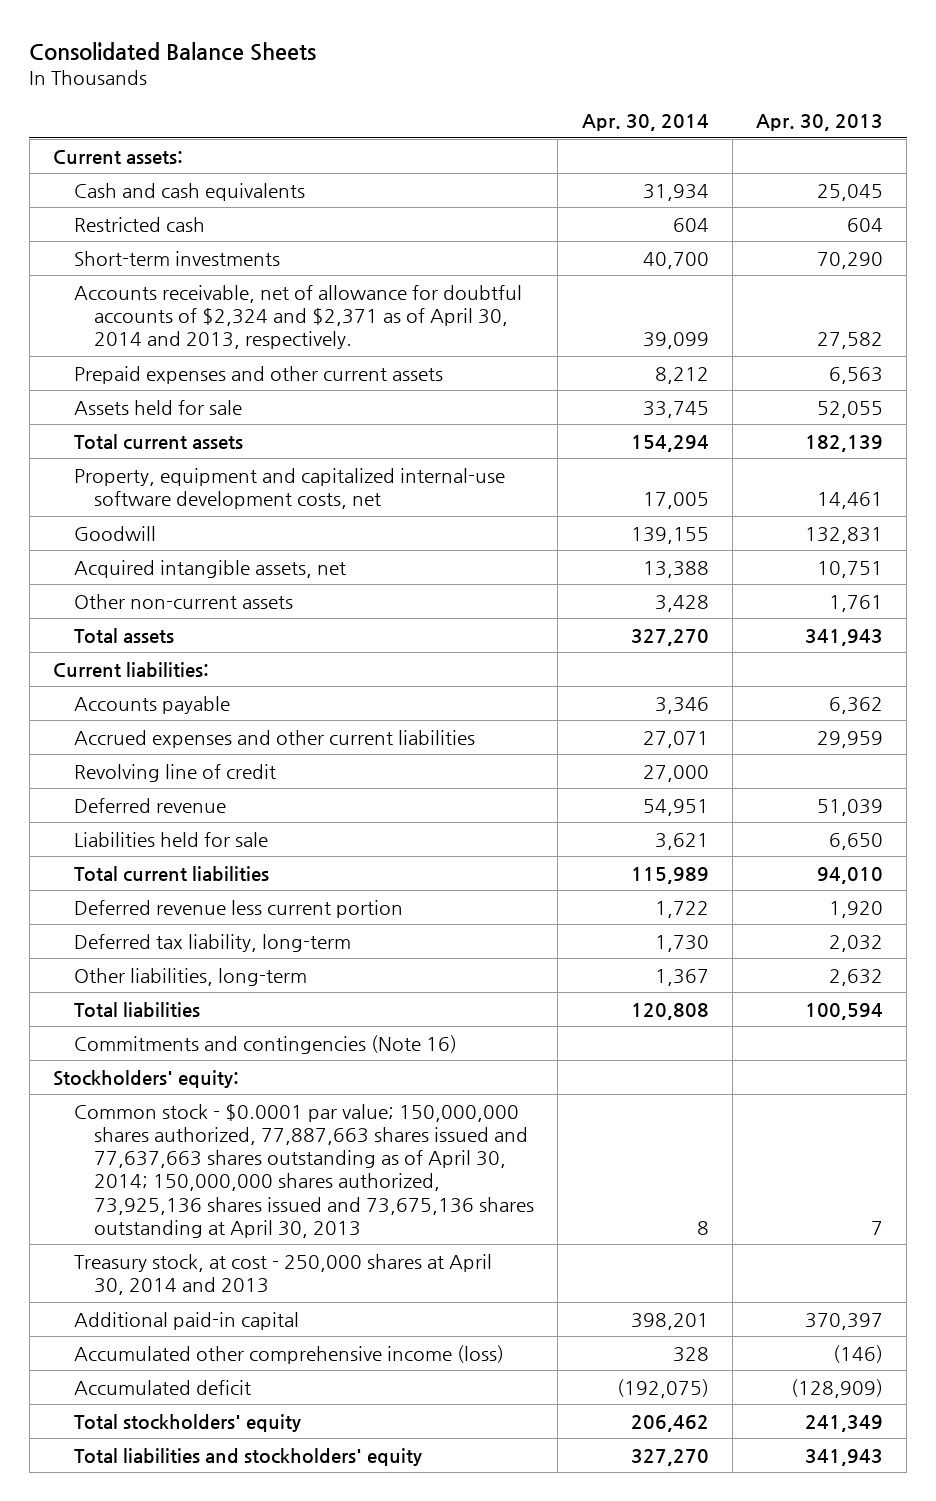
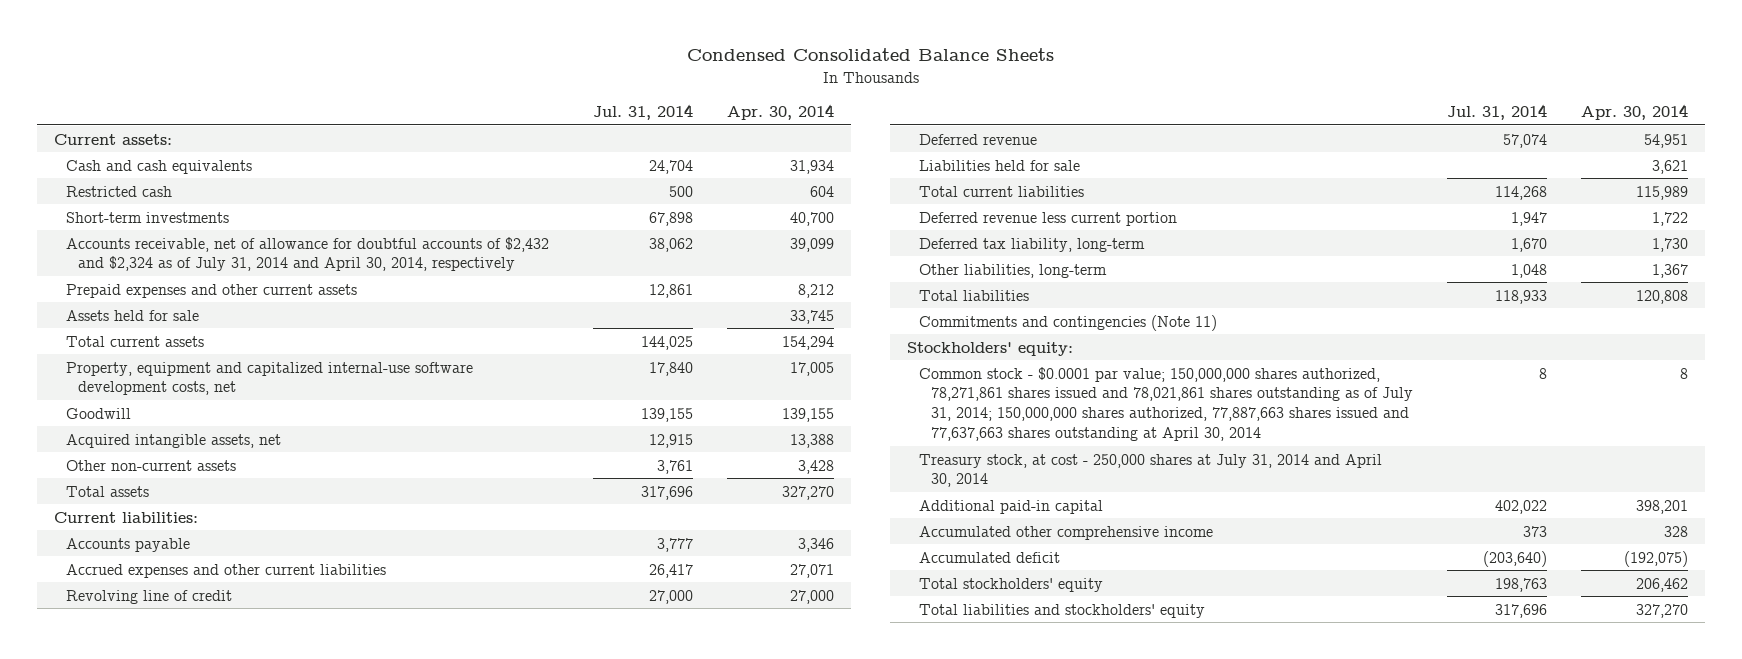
[29,41,317,61] Consolidated Balance Sheets -> [686,48,1054,62] Condensed Consolidated Balance Sheets
[756,113,884,131] Apr. 30, 2013 -> none
none -> [593,103,694,120] Jul. 31, 2014
[73,284,522,350] Accounts receivable, net of allowance for doubtful accounts of $2,324 and $2,371 as of April 30, 2014 and 2013, respectively. -> [65,236,549,272] Accounts receivable, net of allowance for doubtful accounts of $2,432 and $2,324 as of July 31, 2014 and April 30, 2014, respectively
[73,1034,457,1054] Commitments and contingencies (Note 16) -> [919,314,1218,331] Commitments and contingencies (Note 11)
[73,1103,535,1238] Common stock - $0.0001 par value; 150,000,000 shares authorized, 77,887,663 shares issued and 77,637,663 shares outstanding as of April 30, 2014; 150,000,000 shares authorized, 73,925,136 shares issued and 73,675,136 shares outstanding at April 30, 2013 -> [919,366,1413,442] Common stock - $0.0001 par value; 150,000,000 shares authorized, 78,271,861 shares issued and 78,021,861 shares outstanding as of July 31, 2014; 150,000,000 shares authorized, 77,887,663 shares issued and 77,637,663 shares outstanding at April 30, 2014
[73,1253,492,1296] Treasury stock, at cost - 250,000 shares at April 30, 2014 and 2013 -> [919,453,1383,488] Treasury stock, at cost - 250,000 shares at July 31, 2014 and April 30, 2014
[73,1344,504,1364] Accumulated other comprehensive income (loss) -> [919,525,1214,540] Accumulated other comprehensive income

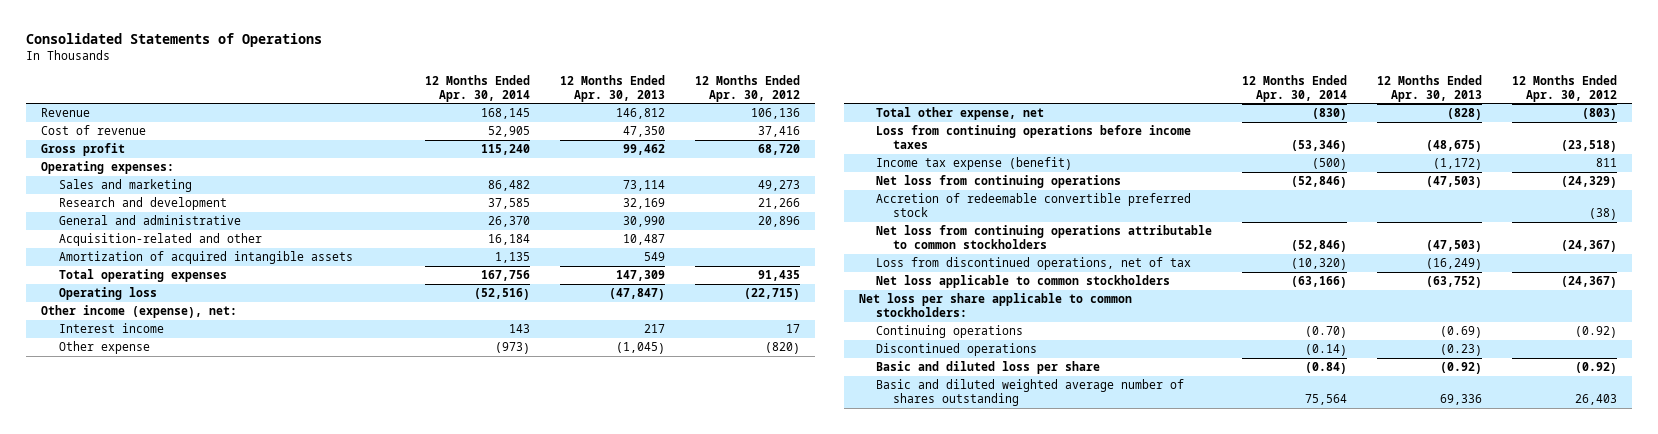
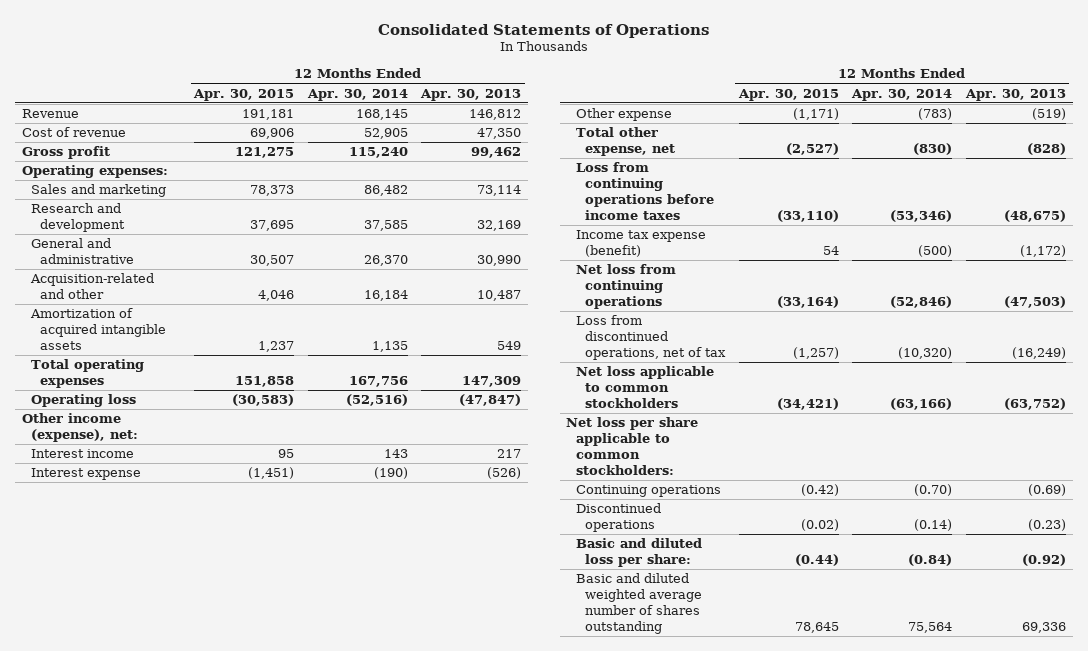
[694,74,800,102] 12 Months Ended Apr. 30, 2012 -> none
none -> [193,88,295,101] Apr. 30, 2015
none -> [31,468,142,481] Interest expense
[494,342,530,355] (973) -> [918,108,953,121] (783)
[615,342,665,355] (1,045) -> [1031,108,1066,121] (519)
[876,193,1192,217] Accretion of redeemable convertible preferred stock -> none
[876,225,1213,249] Net loss from continuing operations attributable to common stockholders -> none
[876,361,1101,375] Basic and diluted loss per share -> [575,538,702,568] Basic and diluted loss per share:

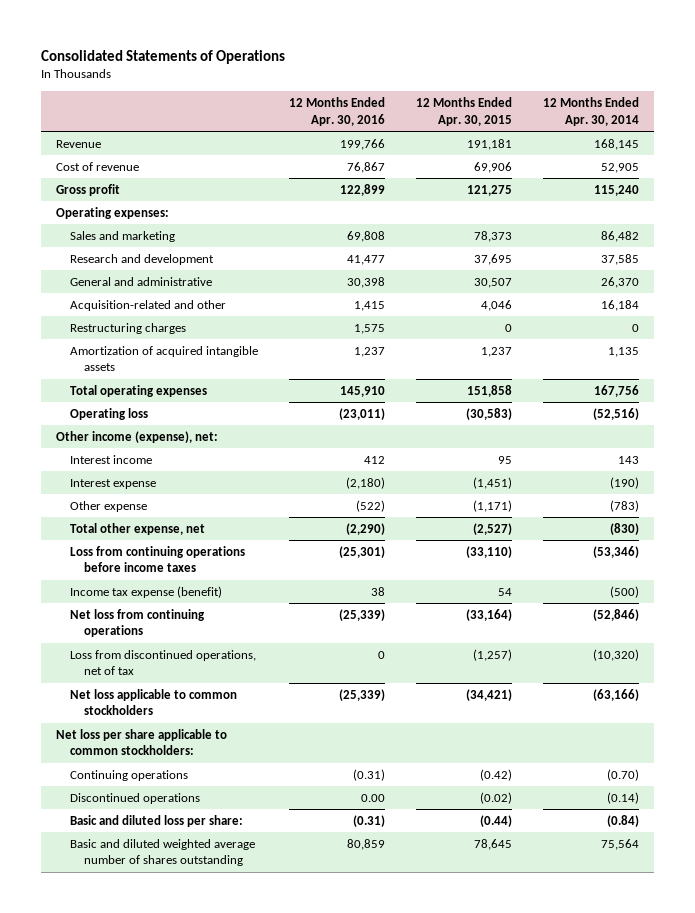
[420,88,522,101] Apr. 30, 2013 -> none
none -> [289,97,386,126] 12 Months Ended Apr. 30, 2016
none -> [70,322,187,334] Restructuring charges

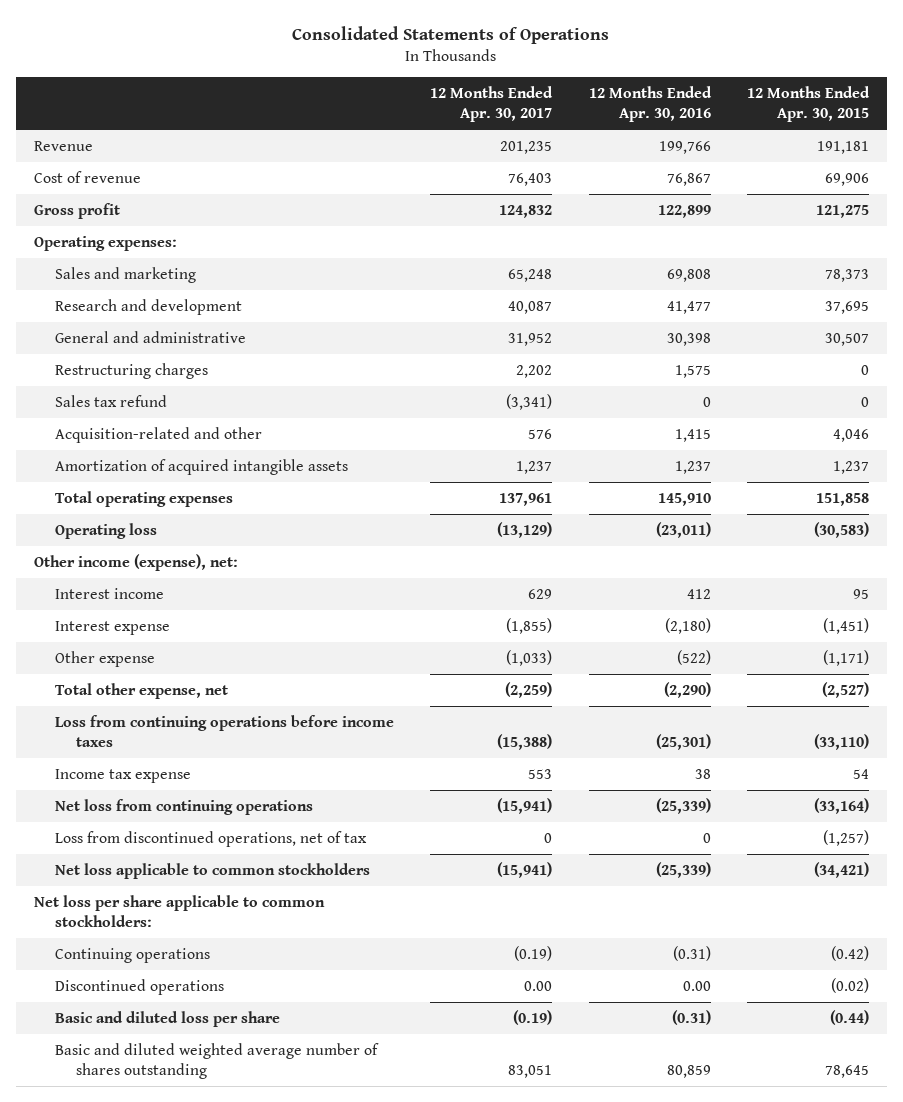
[542,97,639,126] 12 Months Ended Apr. 30, 2014 -> none
none -> [430,85,554,123] 12 Months Ended Apr. 30, 2017
none -> [54,394,167,407] Sales tax refund
[70,299,227,311] Acquisition-related and other -> [54,426,262,443] Acquisition-related and other
[70,585,223,598] Income tax expense (benefit) -> [54,768,191,783] Income tax expense
[70,814,244,827] Basic and diluted loss per share: -> [54,1010,280,1027] Basic and diluted loss per share

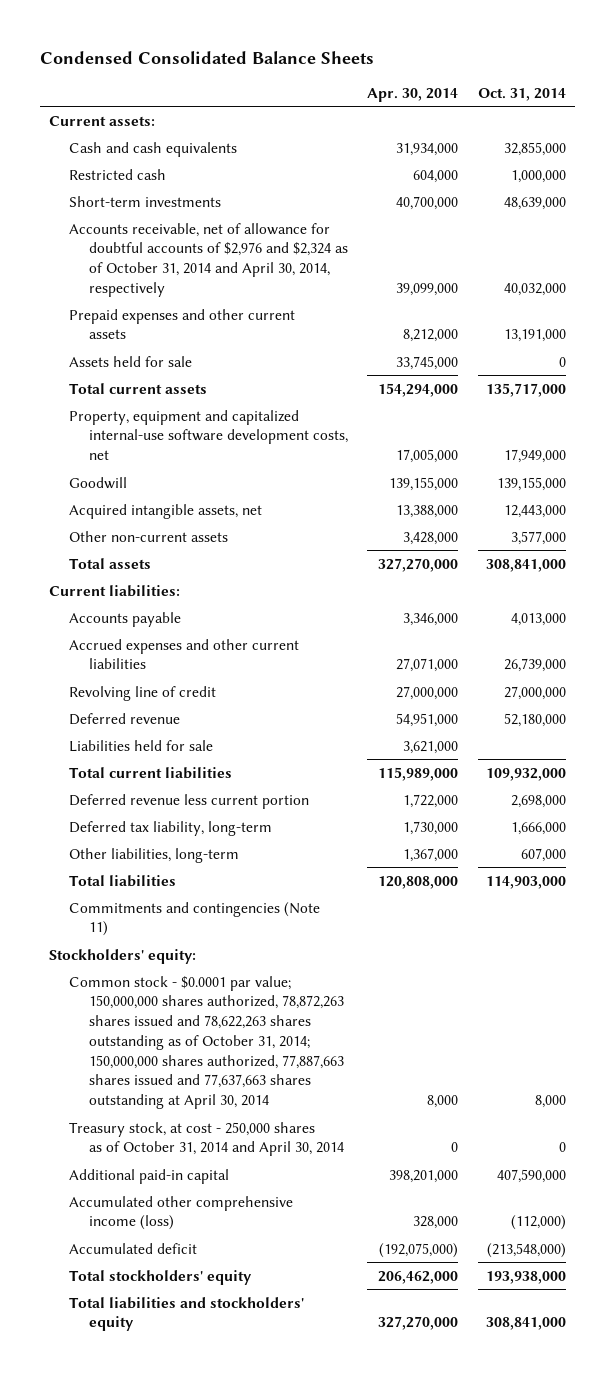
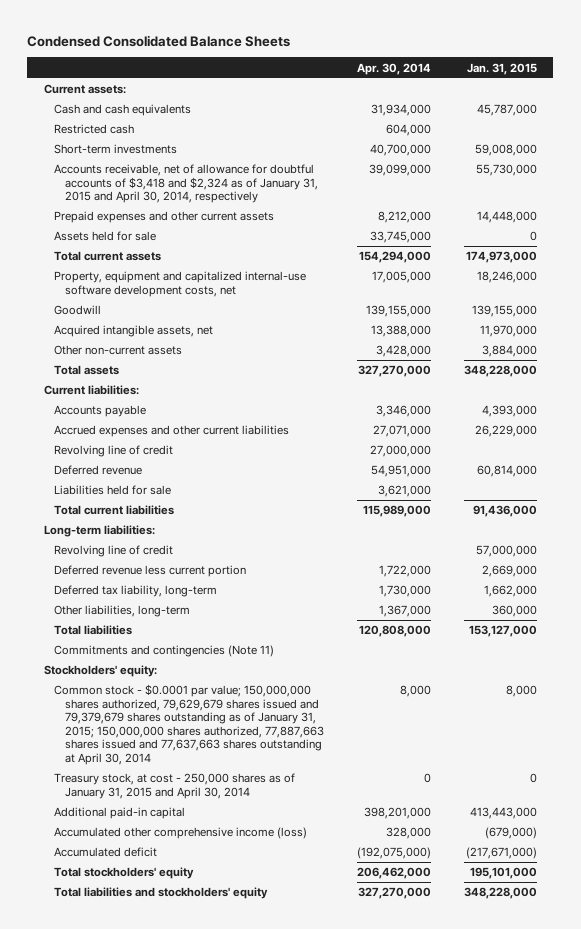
[477,87,566,101] Oct. 31, 2014 -> none
none -> [466,62,537,75] Jan. 31, 2015
[69,222,349,297] Accounts receivable, net of allowance for doubtful accounts of $2,976 and $2,324 as of October 31, 2014 and April 30, 2014, respectively -> [54,164,318,204] Accounts receivable, net of allowance for doubtful accounts of $3,418 and $2,324 as of January 31, 2015 and April 30, 2014, respectively
none -> [43,525,155,538] Long-term liabilities:
none -> [54,545,174,558] Revolving line of credit
[69,975,345,1110] Common stock - $0.0001 par value; 150,000,000 shares authorized, 78,872,263 shares issued and 78,622,263 shares outstanding as of October 31, 2014; 150,000,000 shares authorized, 77,887,663 shares issued and 77,637,663 shares outstanding at April 30, 2014 -> [54,684,324,765] Common stock - $0.0001 par value; 150,000,000 shares authorized, 79,629,679 shares issued and 79,379,679 shares outstanding as of January 31, 2015; 150,000,000 shares authorized, 77,887,663 shares issued and 77,637,663 shares outstanding at April 30, 2014
[69,1121,345,1157] Treasury stock, at cost - 250,000 shares as of October 31, 2014 and April 30, 2014 -> [54,773,296,799] Treasury stock, at cost - 250,000 shares as of January 31, 2015 and April 30, 2014

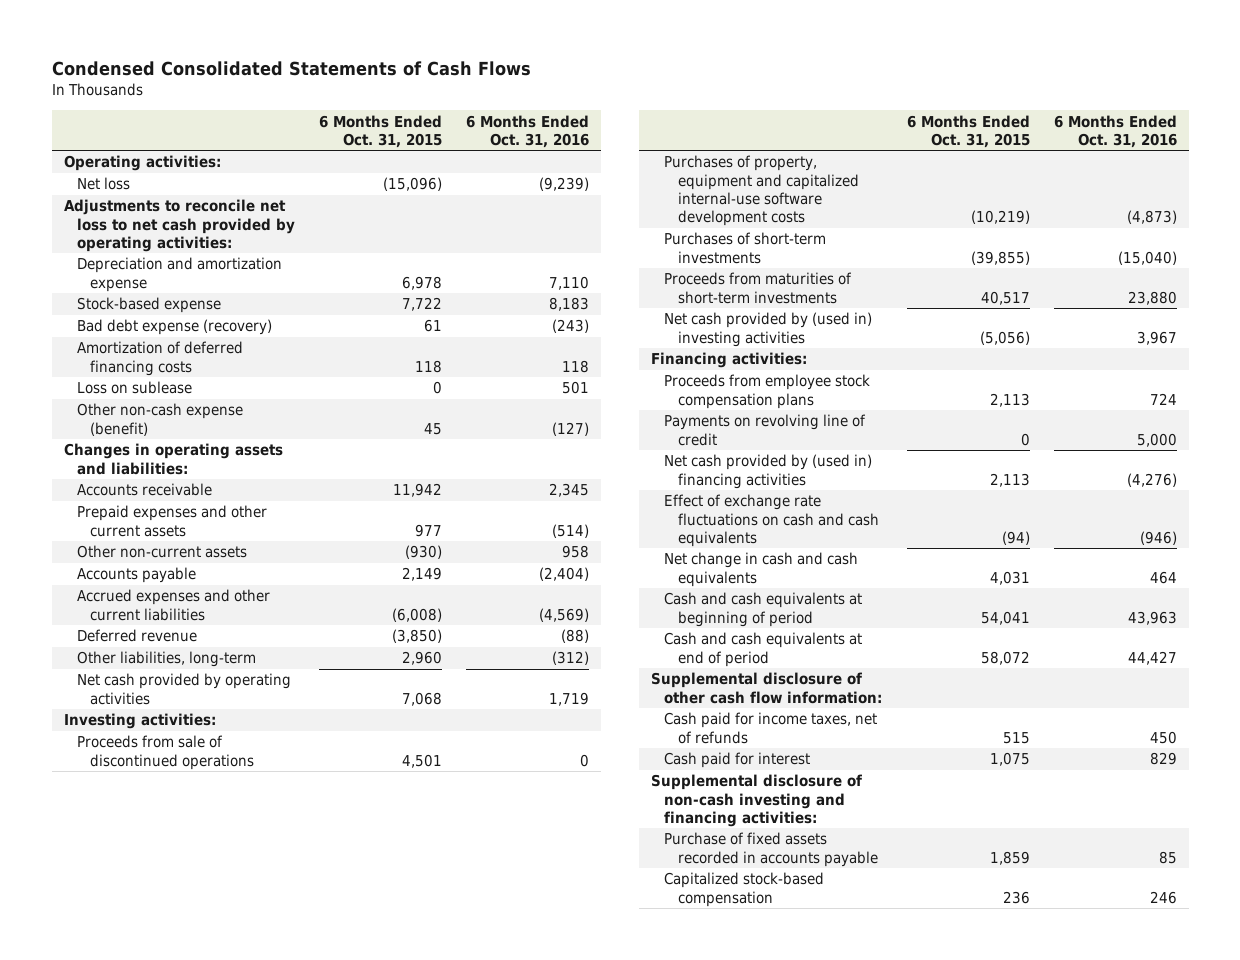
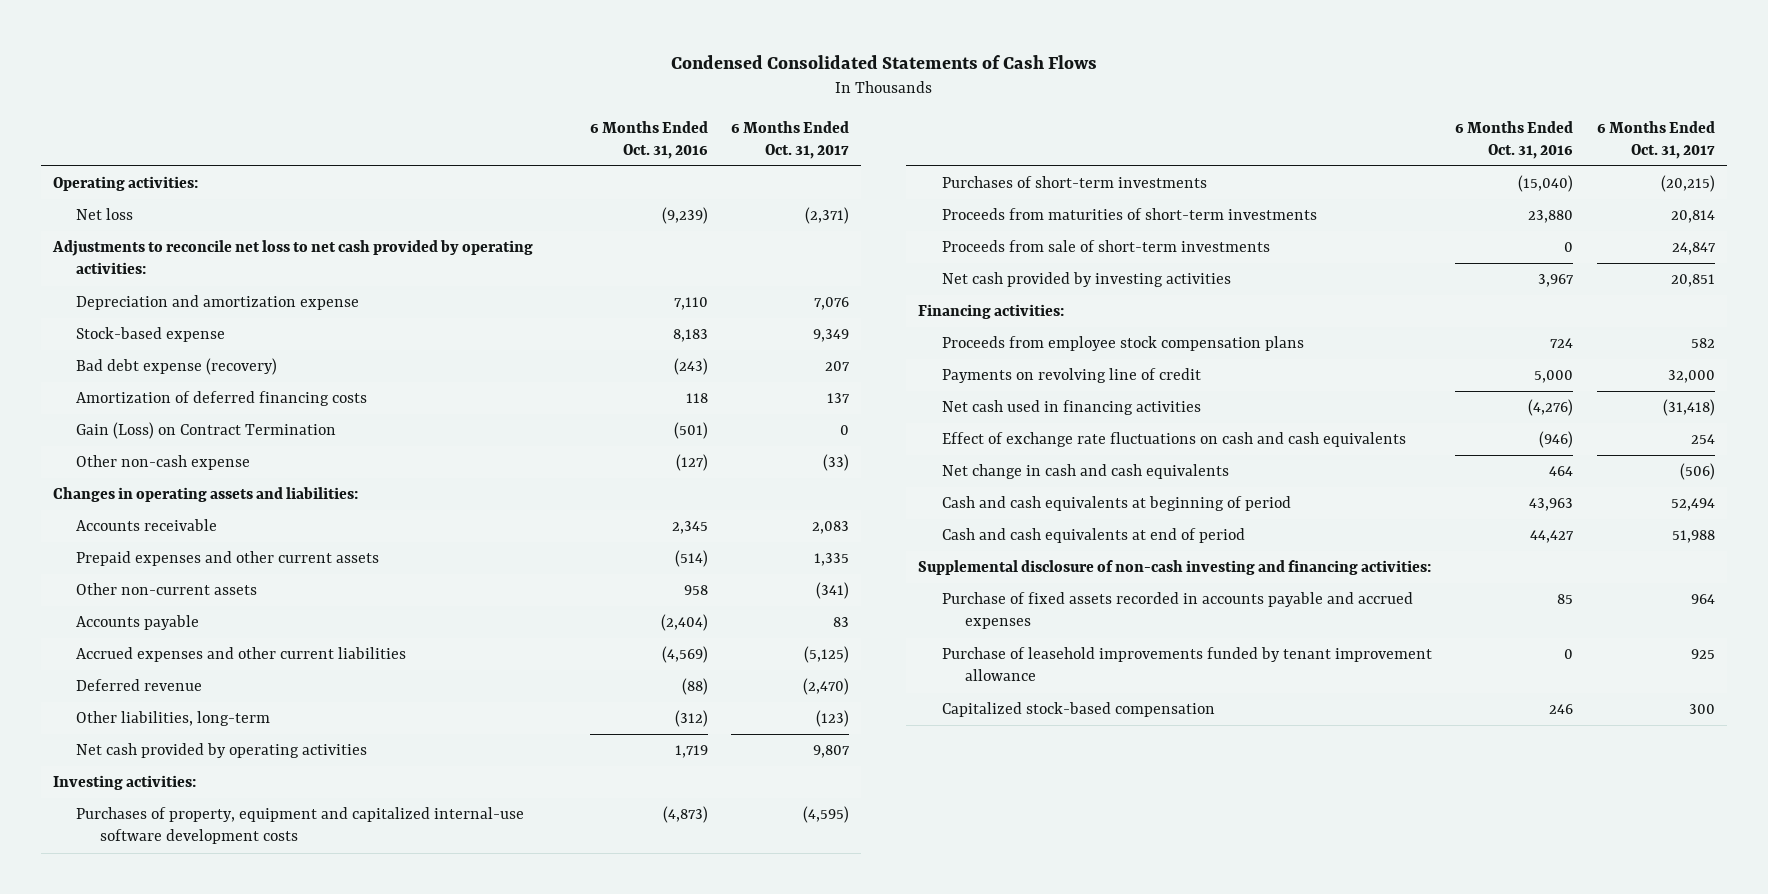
[319,114,443,148] 6 Months Ended Oct. 31, 2015 -> none
none -> [731,120,850,159] 6 Months Ended Oct. 31, 2017
[77,381,193,395] Loss on sublease -> [76,422,337,440] Gain (Loss) on Contract Termination
[562,381,590,395] 501 -> [673,422,708,440] (501)
[77,403,244,436] Other non-cash expense (benefit) -> [76,455,251,471] Other non-cash expense
[77,735,255,770] Proceeds from sale of discontinued operations -> none
none -> [941,240,1270,253] Proceeds from sale of short-term investments
[664,312,873,347] Net cash provided by (used in) investing activities -> [941,272,1231,288] Net cash provided by investing activities
[664,454,873,489] Net cash provided by (used in) financing activities -> [941,400,1201,416] Net cash used in financing activities
[651,672,883,704] Supplemental disclosure of other cash flow information: -> none
[664,712,878,744] Cash paid for income taxes, net of refunds -> none
[664,752,811,769] Cash paid for interest -> none
[664,832,878,867] Purchase of fixed assets recorded in accounts payable -> [941,592,1413,630] Purchase of fixed assets recorded in accounts payable and accrued expenses
none -> [941,647,1432,682] Purchase of leasehold improvements funded by tenant improvement allowance

